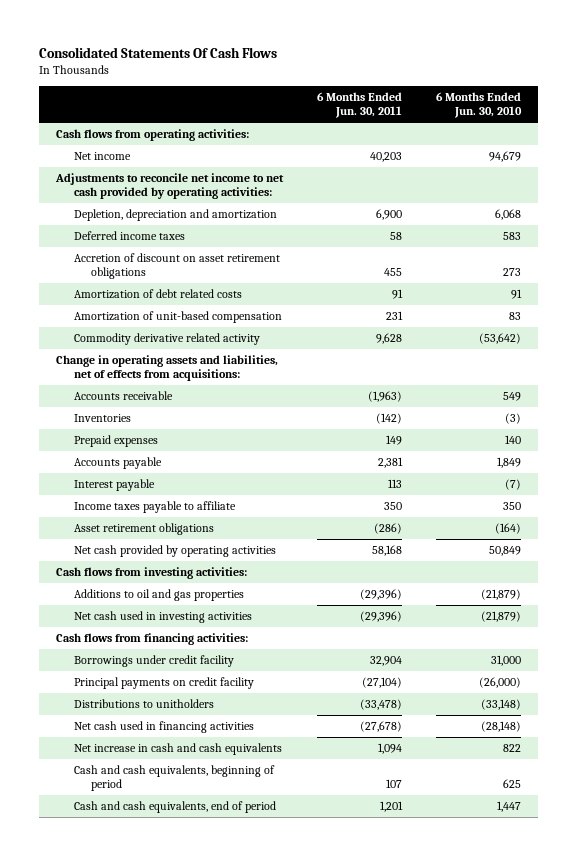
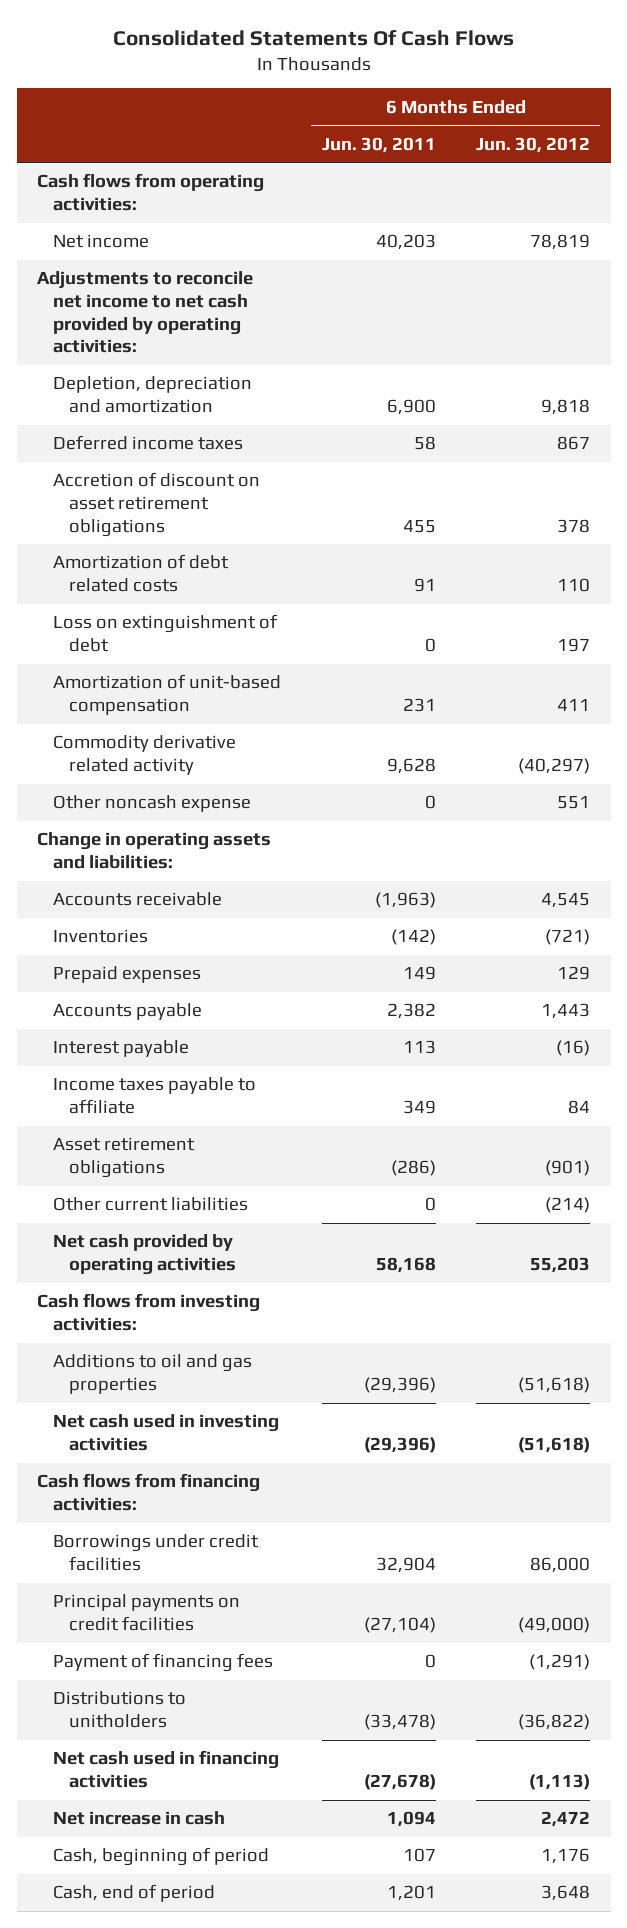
[436,92,523,119] 6 Months Ended Jun. 30, 2010 -> none
none -> [476,136,591,153] Jun. 30, 2012
none -> [53,614,279,653] Loss on extinguishment of debt
none -> [53,795,252,813] Other noncash expense
[56,355,279,382] Change in operating assets and liabilities, net of effects from acquisitions: -> [37,832,272,870] Change in operating assets and liabilities:
[378,457,404,469] 2,381 -> [386,1003,436,1020] 2,382
[384,502,403,511] 350 -> [402,1100,436,1115] 349
none -> [53,1197,249,1212] Other current liabilities
[73,655,234,668] Borrowings under credit facility -> [53,1534,260,1572] Borrowings under credit facilities
[73,677,254,690] Principal payments on credit facility -> [53,1594,241,1632] Principal payments on credit facilities
none -> [53,1653,274,1673] Payment of financing fees
[73,743,282,756] Net increase in cash and cash equivalents -> [53,1811,226,1826] Net increase in cash
[73,765,275,792] Cash and cash equivalents, beginning of period -> [53,1847,270,1867] Cash, beginning of period
[73,801,276,814] Cash and cash equivalents, end of period -> [53,1884,216,1903] Cash, end of period

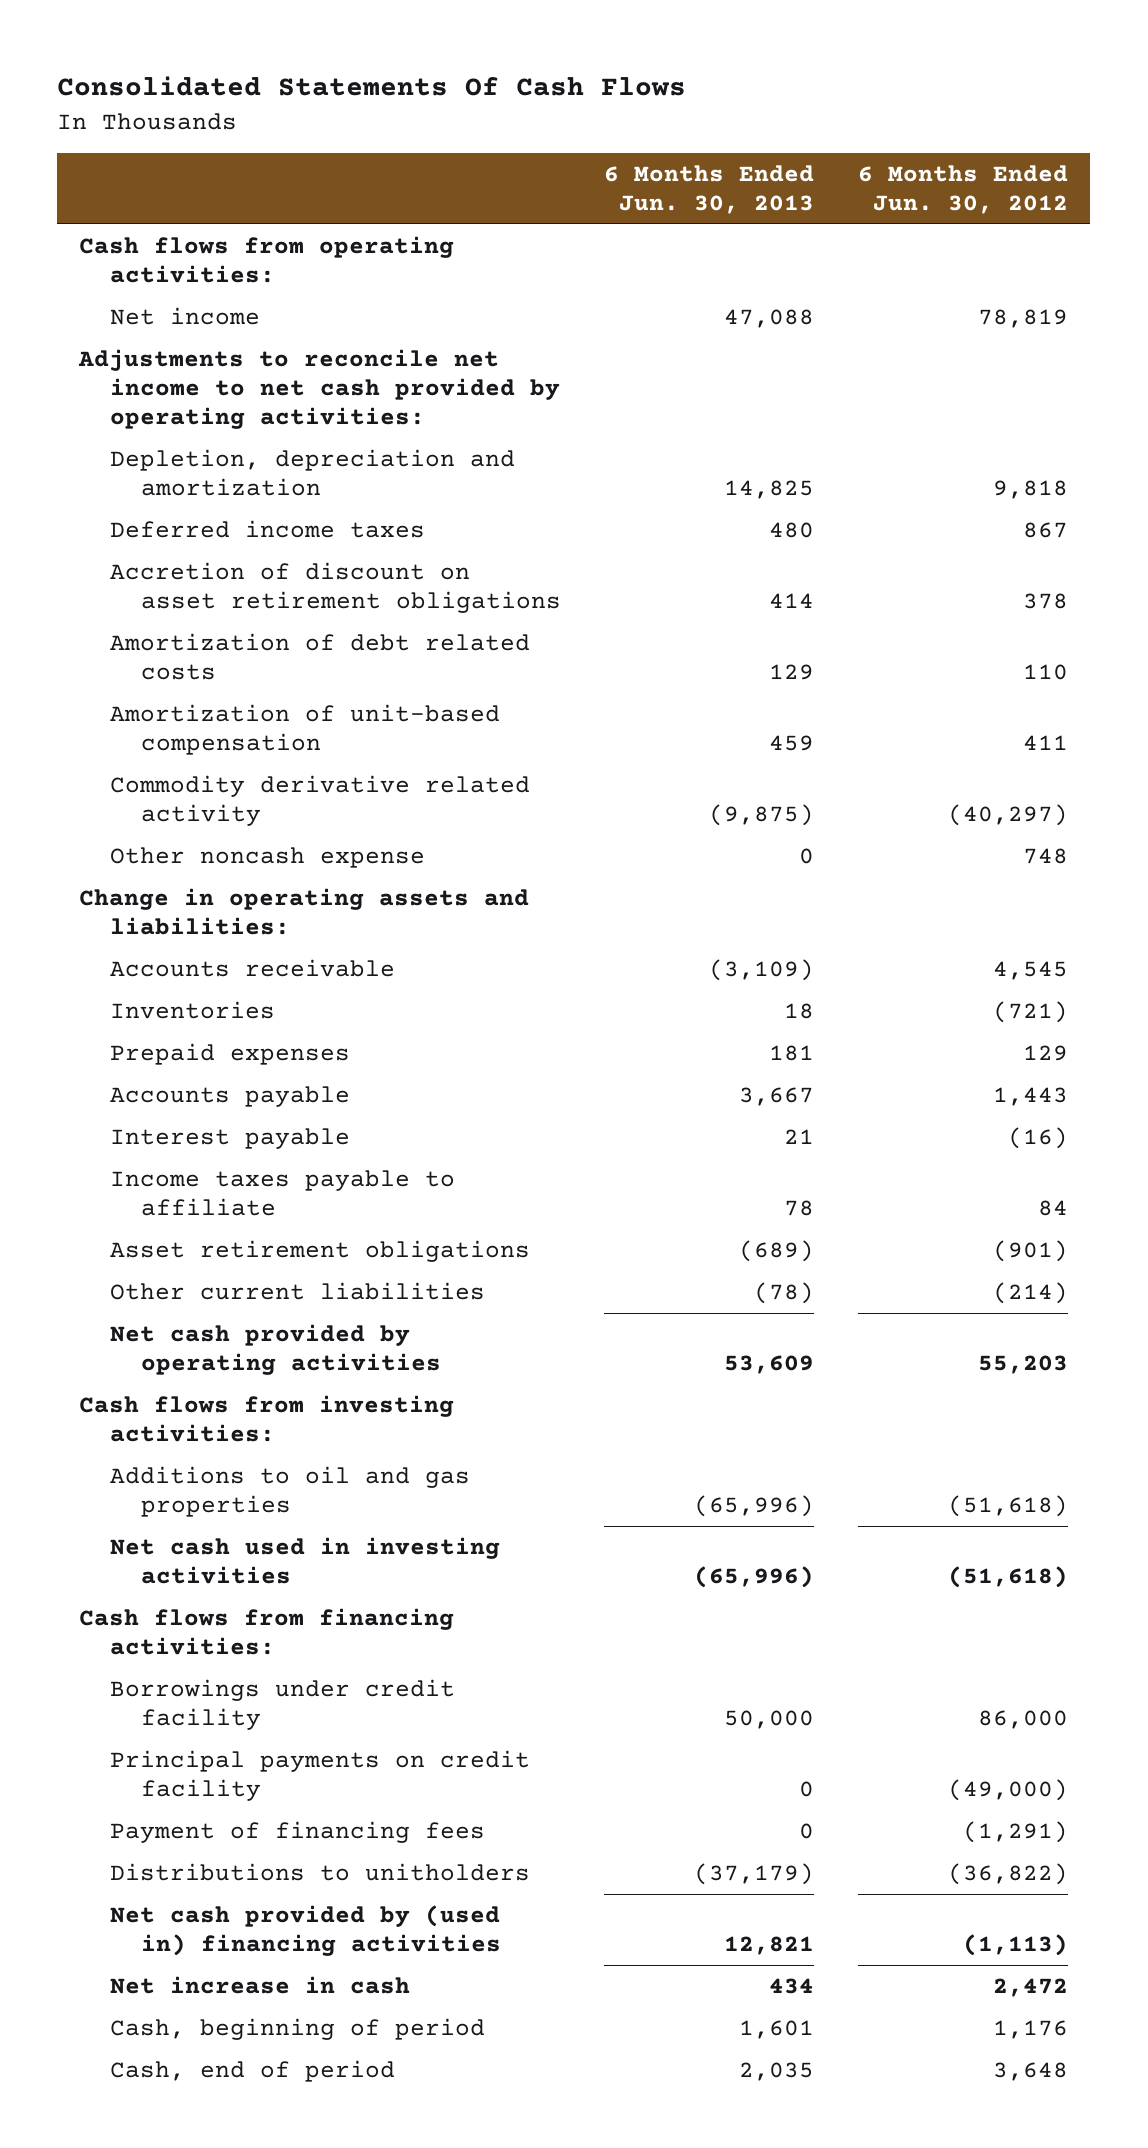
[321,136,436,153] Jun. 30, 2011 -> none
none -> [604,164,815,215] 6 Months Ended Jun. 30, 2013
[53,614,279,653] Loss on extinguishment of debt -> none
[557,796,591,810] 551 -> [1023,847,1069,864] 748
[53,1534,260,1572] Borrowings under credit facilities -> [109,1678,455,1731] Borrowings under credit facility
[53,1594,241,1632] Principal payments on credit facilities -> [109,1749,530,1802] Principal payments on credit facility
[53,1750,280,1789] Net cash used in financing activities -> [109,1904,501,1957] Net cash provided by (used in) financing activities

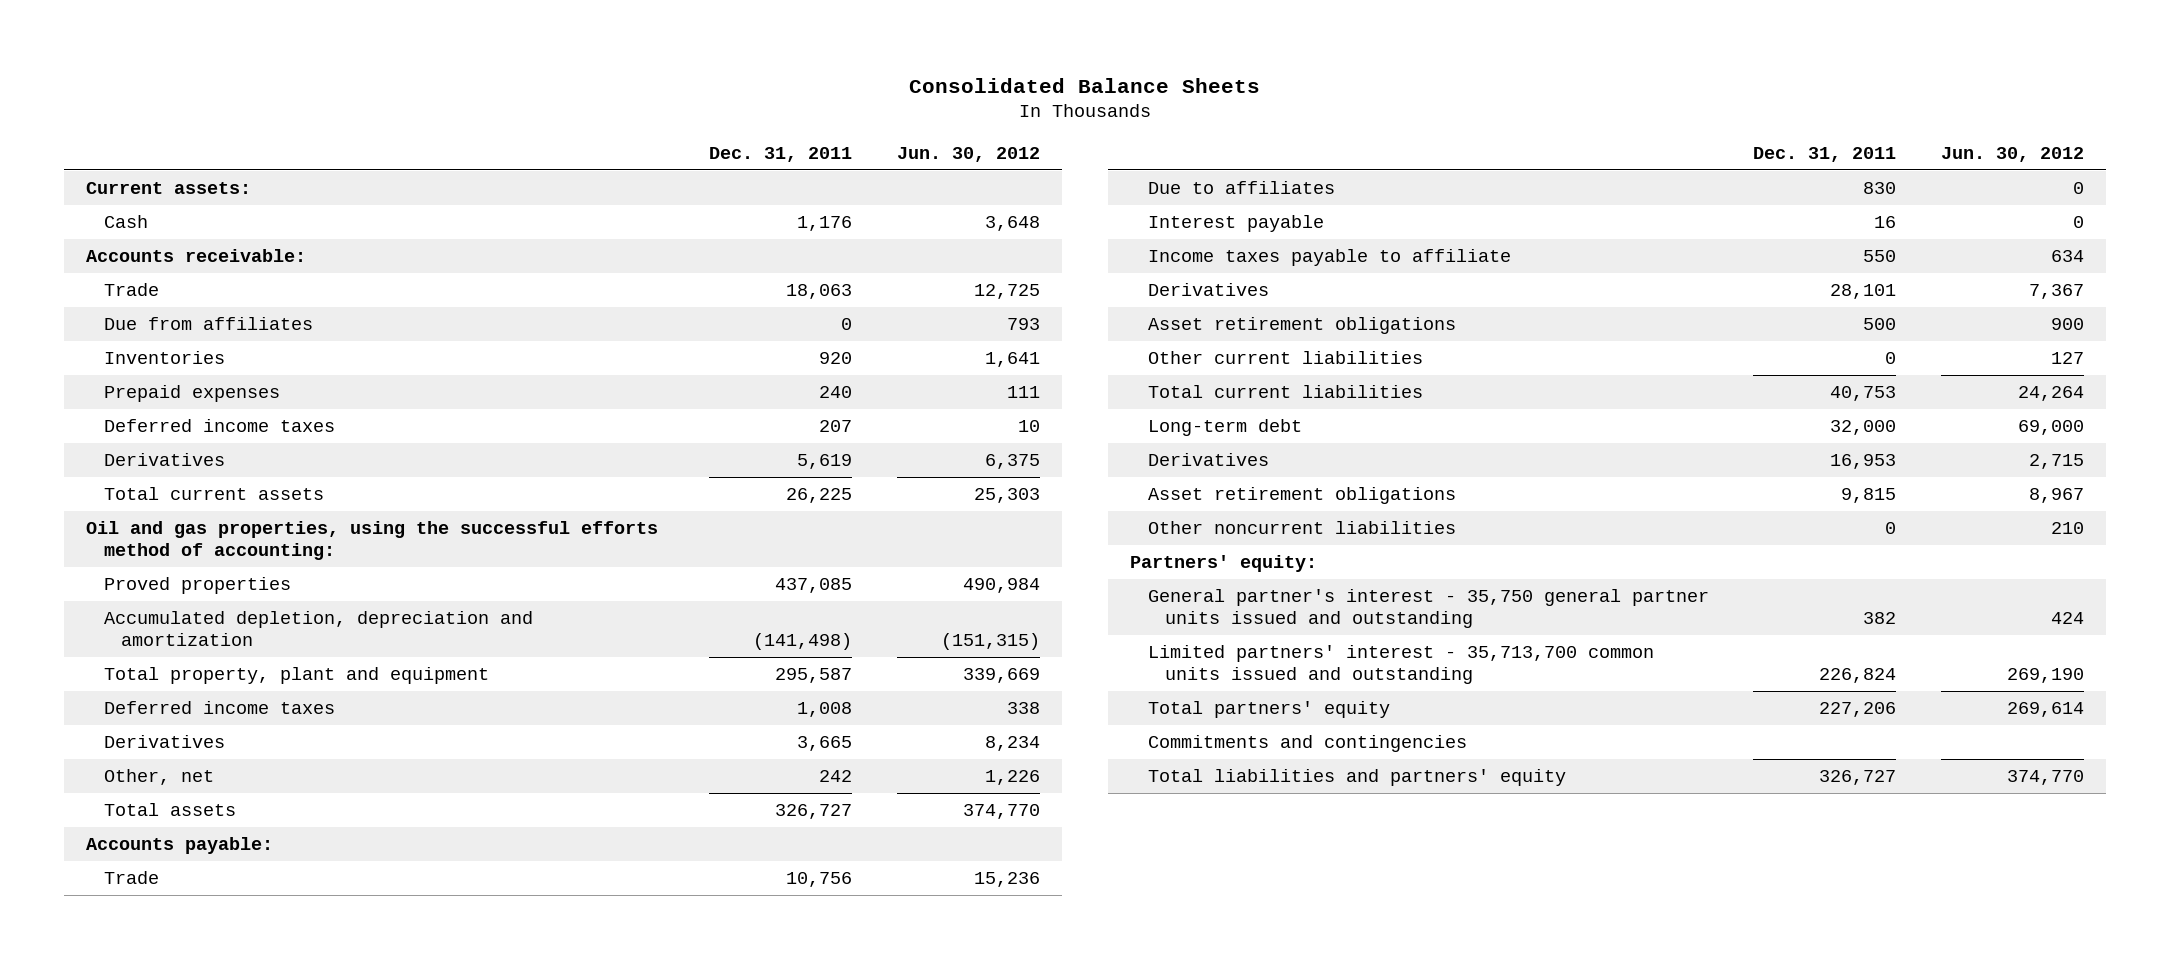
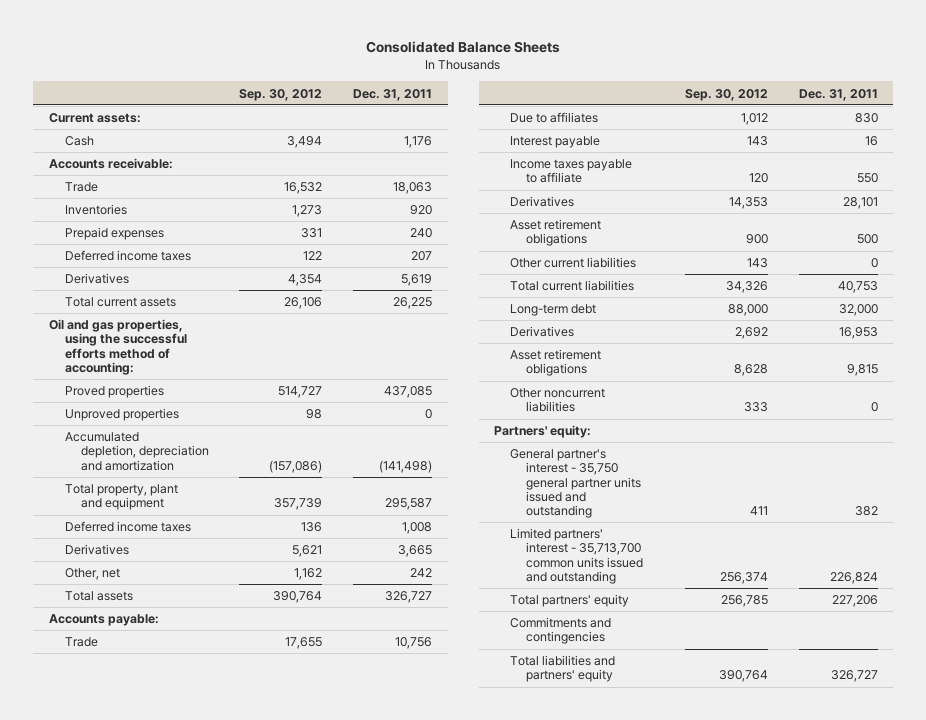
[897,146,1041,162] Jun. 30, 2012 -> none
none -> [239,88,323,101] Sep. 30, 2012
[103,316,313,330] Due from affiliates -> none
none -> [64,408,179,422] Unproved properties

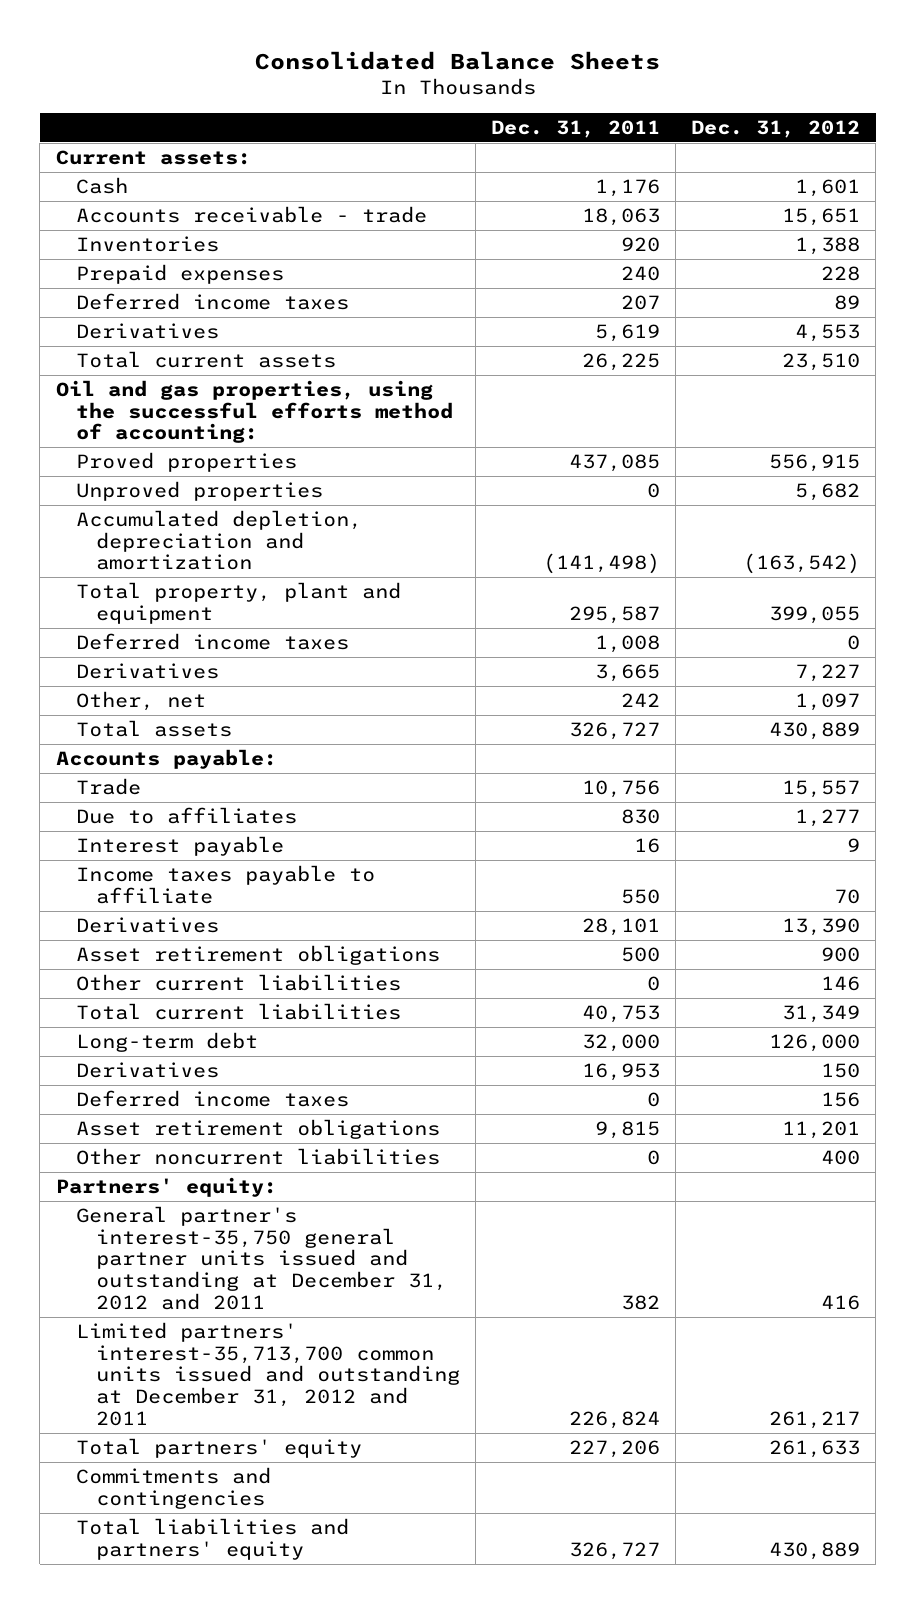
[239,88,323,101] Sep. 30, 2012 -> none
none -> [690,120,860,139] Dec. 31, 2012
[48,158,173,170] Accounts receivable: -> none
[64,182,98,193] Trade -> [75,205,427,223] Accounts receivable - trade
none -> [75,1089,349,1107] Deferred income taxes
[510,449,642,519] General partner's interest - 35,750 general partner units issued and outstanding -> [75,1205,447,1310] General partner's interest-35,750 general partner units issued and outstanding at December 31, 2012 and 2011
[510,528,644,584] Limited partners' interest - 35,713,700 common units issued and outstanding -> [75,1321,460,1426] Limited partners' interest-35,713,700 common units issued and outstanding at December 31, 2012 and 2011

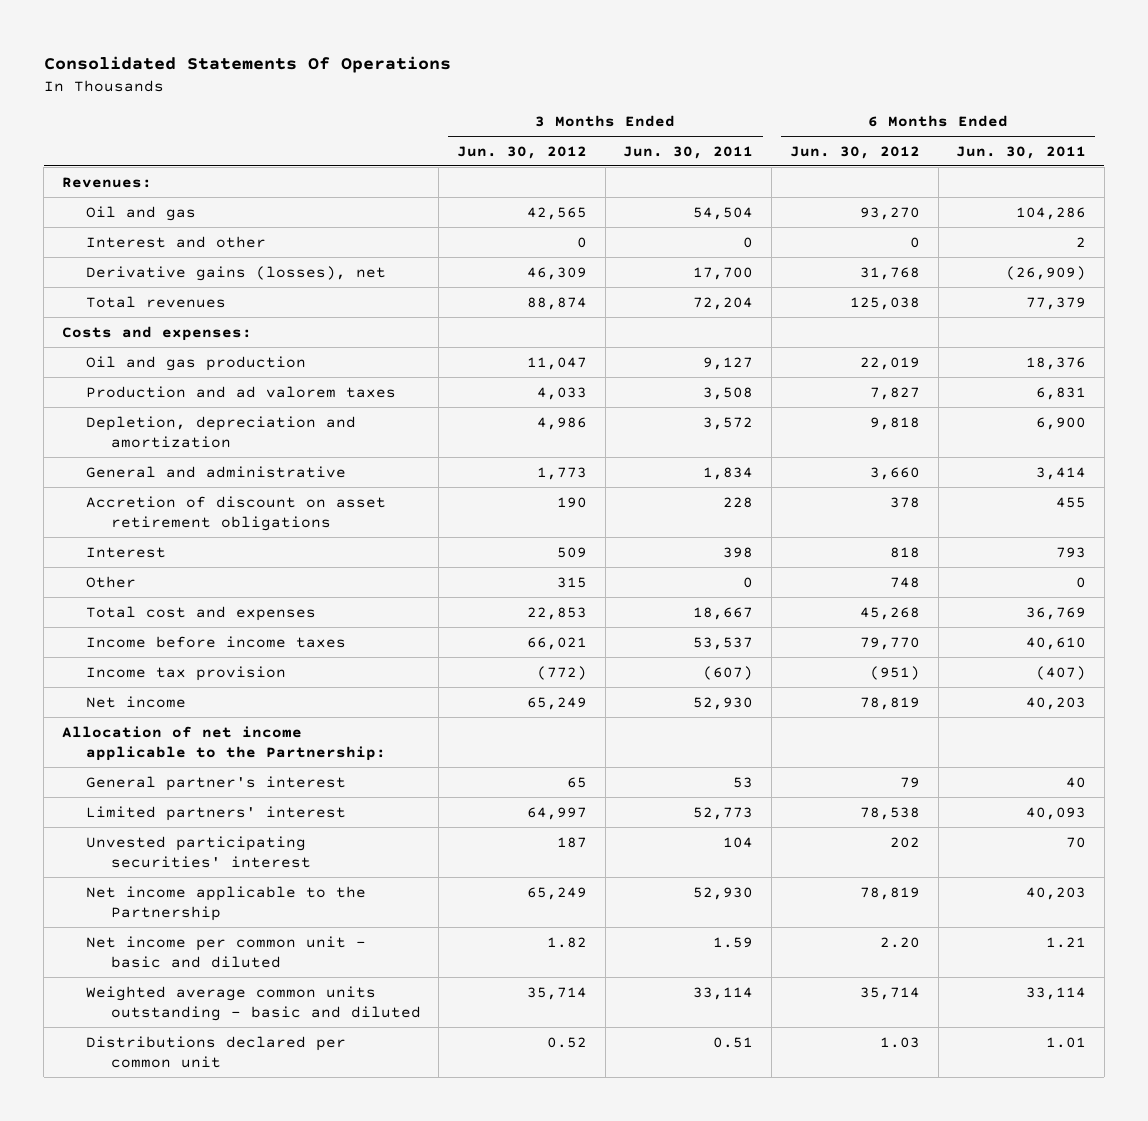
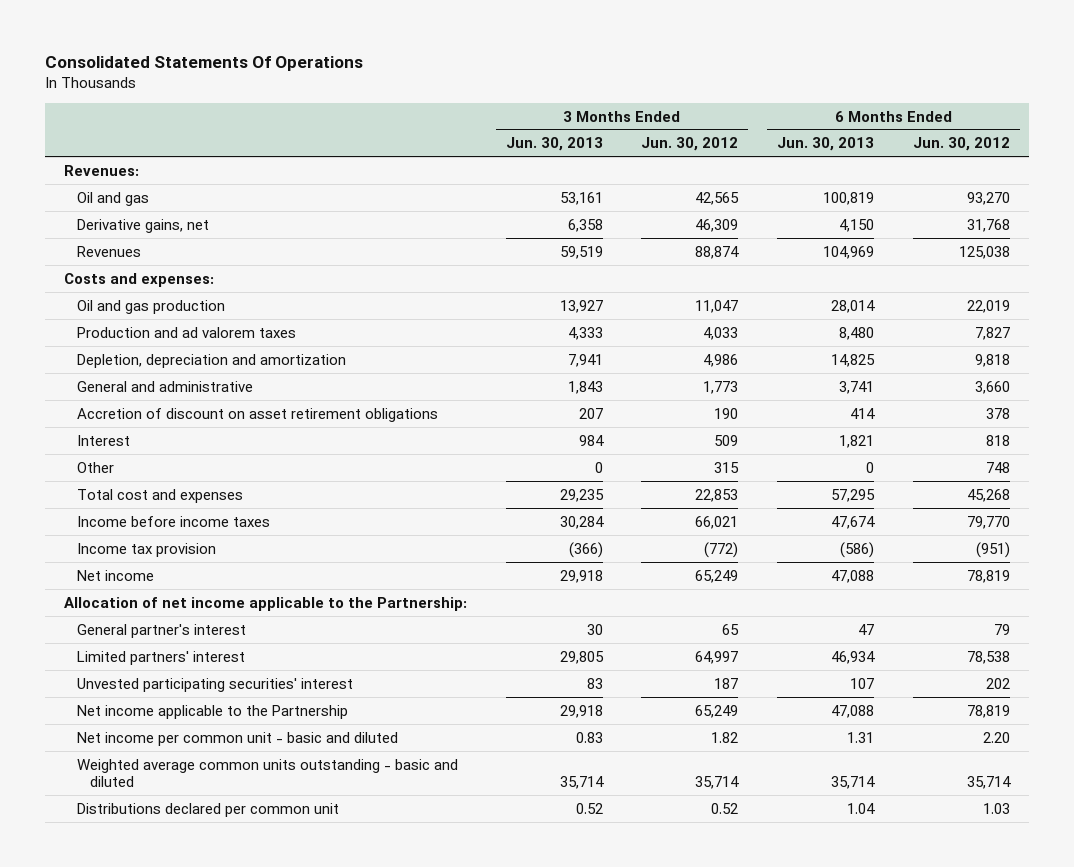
[623,145,754,159] Jun. 30, 2011 -> none
[956,145,1087,159] Jun. 30, 2011 -> none
none -> [505,137,603,152] Jun. 30, 2013
none -> [777,137,875,152] Jun. 30, 2013
[86,235,267,248] Interest and other -> none
[86,265,387,281] Derivative gains (losses), net -> [76,218,209,233] Derivative gains, net
[86,295,227,308] Total revenues -> [76,245,141,257] Revenues

